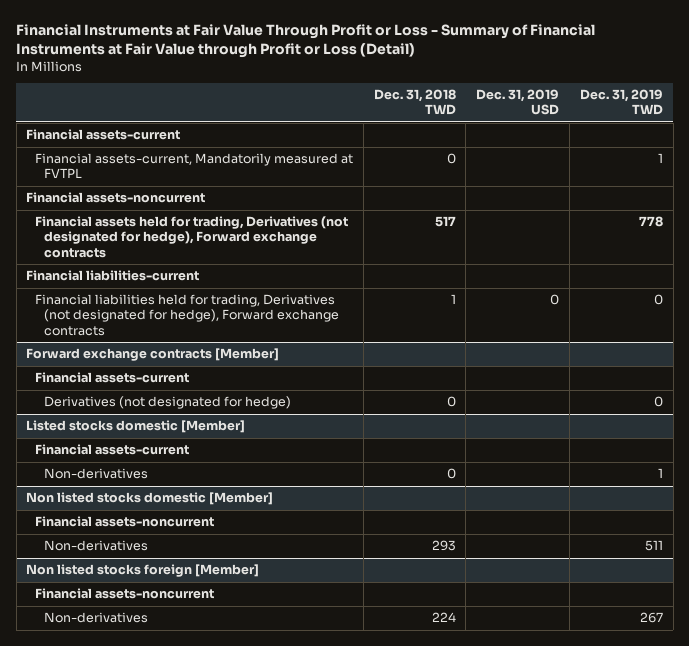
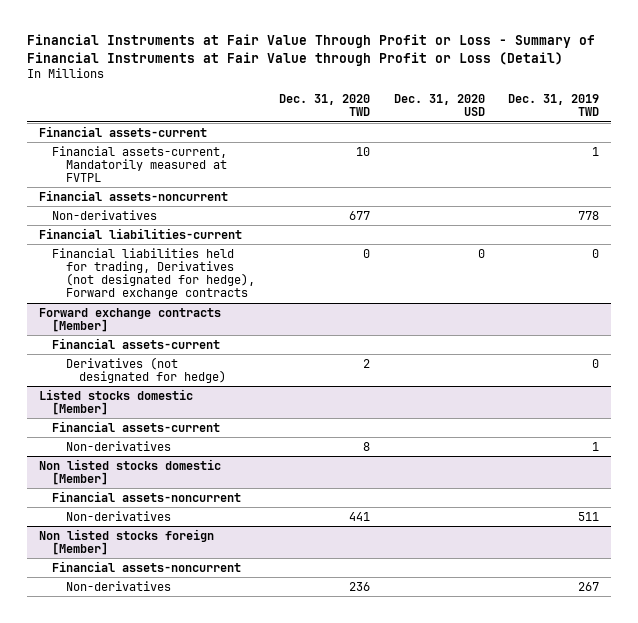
[373,89,456,116] Dec. 31, 2018 TWD -> none
[476,89,560,116] Dec. 31, 2019 USD -> none
none -> [278,94,370,117] Dec. 31, 2020 TWD
none -> [393,94,485,117] Dec. 31, 2020 USD
[35,216,349,258] Financial assets held for trading, Derivatives (not designated for hedge), Forward exchange contracts -> [52,209,158,220] Non-derivatives

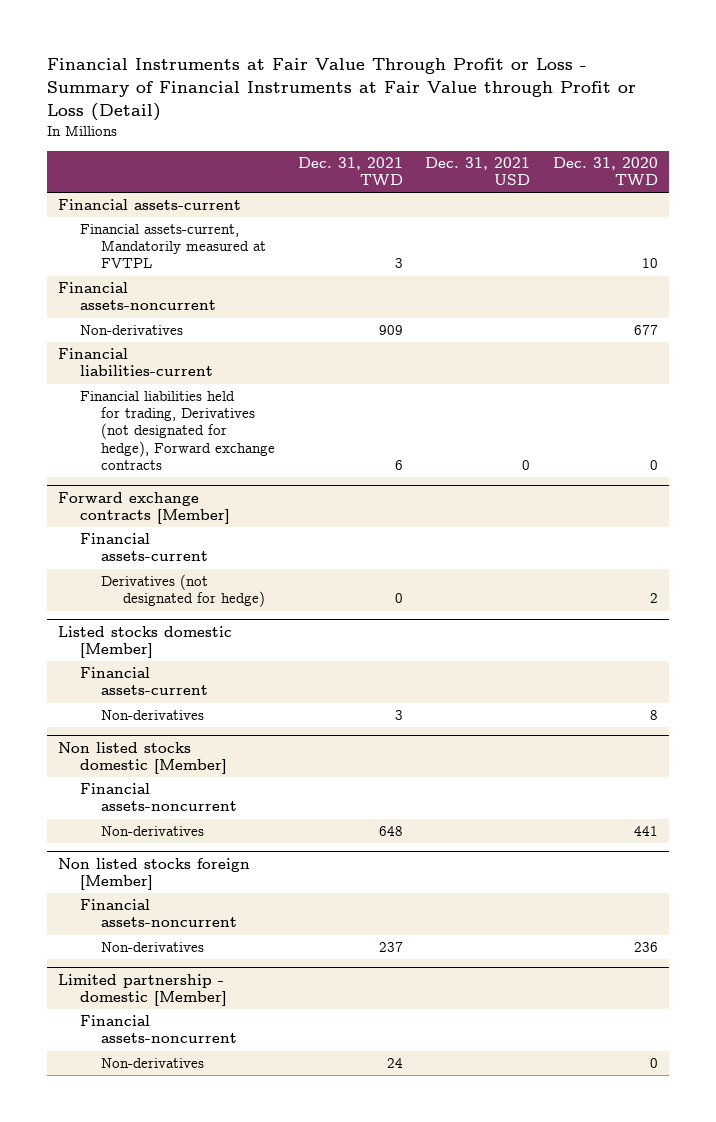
[393,94,485,117] Dec. 31, 2020 USD -> none
[508,94,600,117] Dec. 31, 2019 TWD -> none
none -> [297,156,403,186] Dec. 31, 2021 TWD
none -> [425,156,531,185] Dec. 31, 2021 USD
none -> [58,973,227,1006] Limited partnership - domestic [Member]
none -> [79,1015,238,1044] Financial assets-noncurrent
none -> [101,1058,205,1069] Non-derivatives

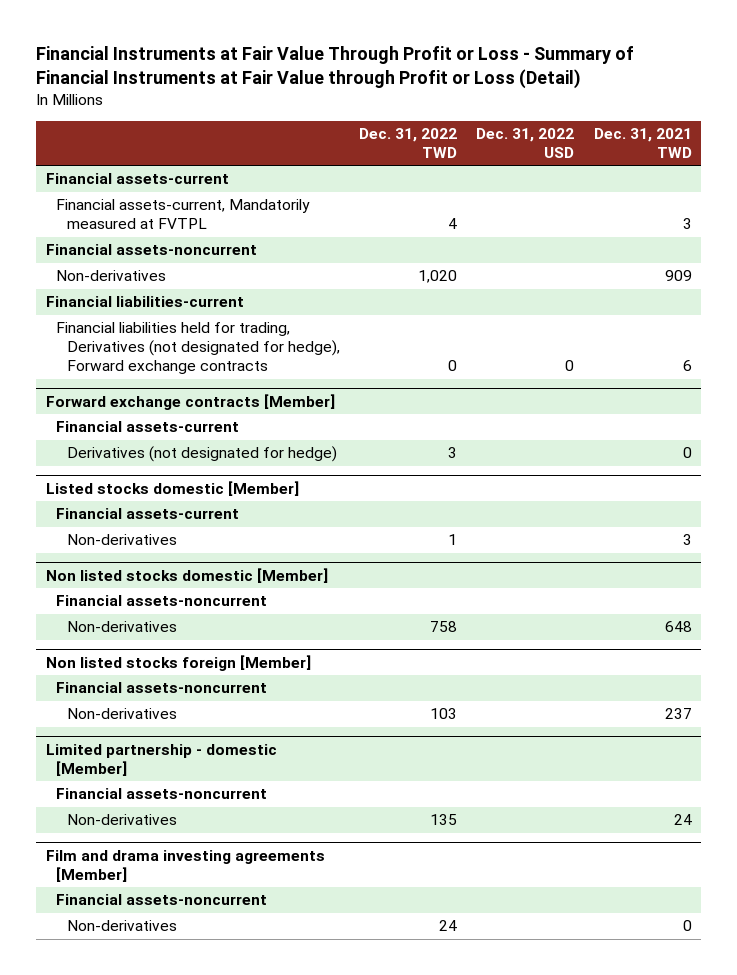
[425,156,531,185] Dec. 31, 2021 USD -> none
[552,156,658,186] Dec. 31, 2020 TWD -> none
none -> [359,127,458,158] Dec. 31, 2022 TWD
none -> [476,127,575,158] Dec. 31, 2022 USD
none -> [45,849,325,882] Film and drama investing agreements [Member]
none -> [56,894,268,906] Financial assets-noncurrent
none -> [67,920,178,932] Non-derivatives

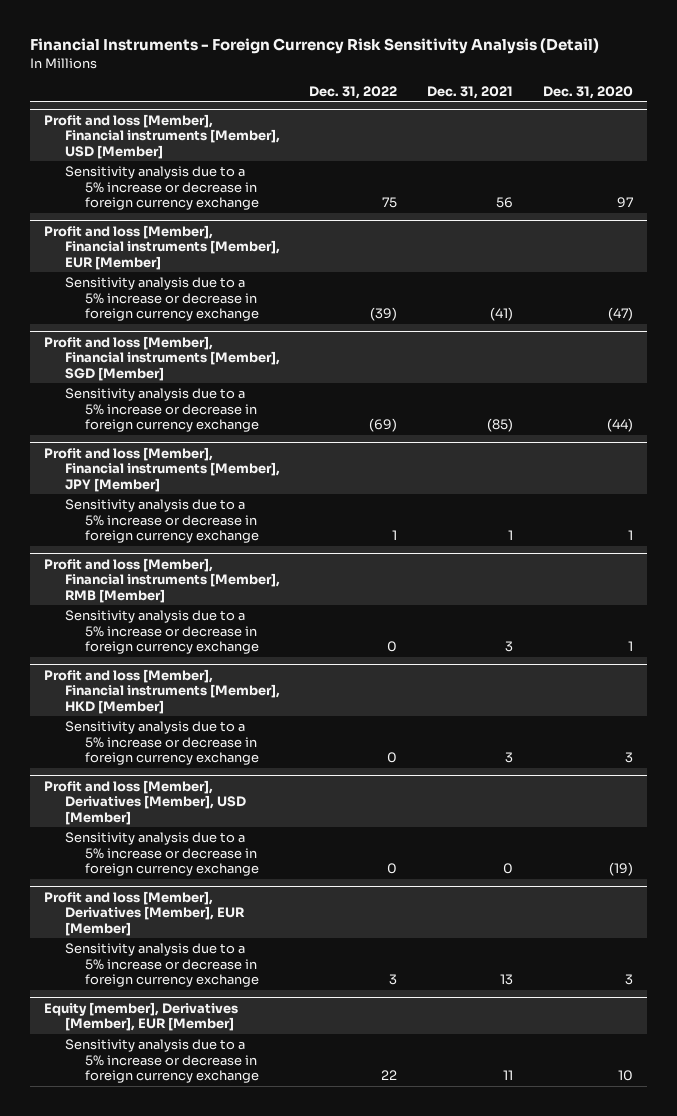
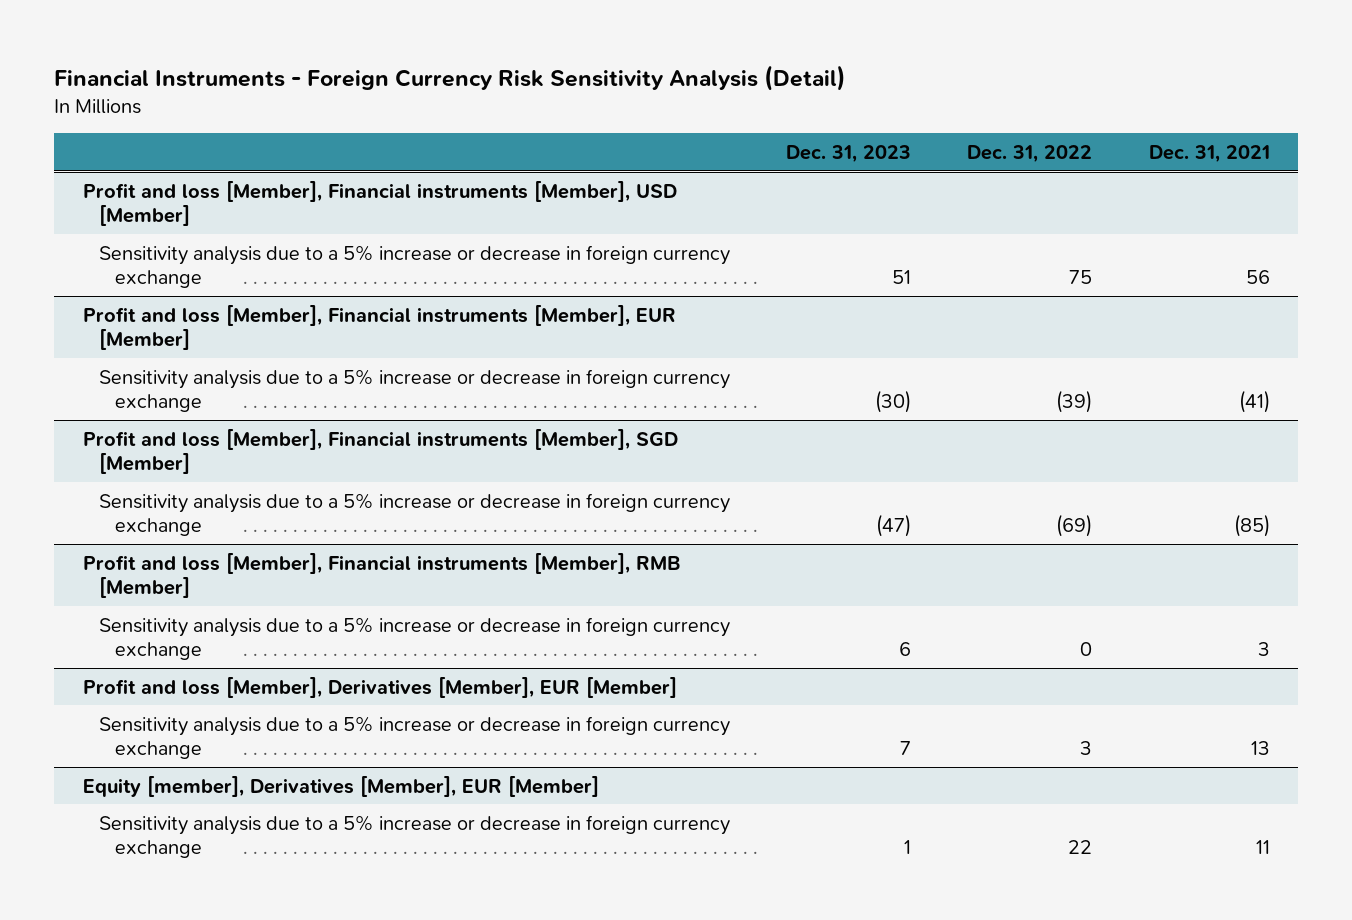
[542,85,633,99] Dec. 31, 2020 -> none
none -> [786,144,912,163] Dec. 31, 2023
[44,446,280,492] Profit and loss [Member], Financial instruments [Member], JPY [Member] -> none
[64,499,260,544] Sensitivity analysis due to a 5% increase or decrease in foreign currency exchange -> none
[44,668,280,714] Profit and loss [Member], Financial instruments [Member], HKD [Member] -> none
[64,721,260,766] Sensitivity analysis due to a 5% increase or decrease in foreign currency exchange -> none
[44,779,246,825] Profit and loss [Member], Derivatives [Member], USD [Member] -> none
[64,832,260,877] Sensitivity analysis due to a 5% increase or decrease in foreign currency exchange -> none

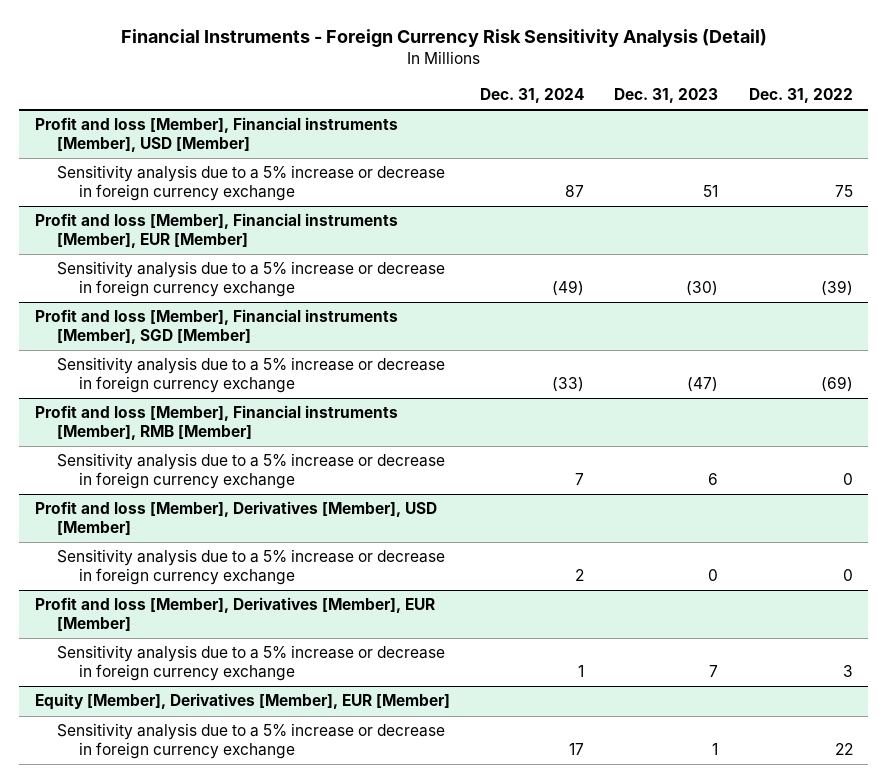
[1148,144,1270,163] Dec. 31, 2021 -> none
none -> [479,88,584,104] Dec. 31, 2024
none -> [34,501,437,535] Profit and loss [Member], Derivatives [Member], USD [Member]
none -> [56,549,445,585] Sensitivity analysis due to a 5% increase or decrease in foreign currency exchange
[82,775,599,797] Equity [member], Derivatives [Member], EUR [Member] -> [34,693,450,711] Equity [Member], Derivatives [Member], EUR [Member]

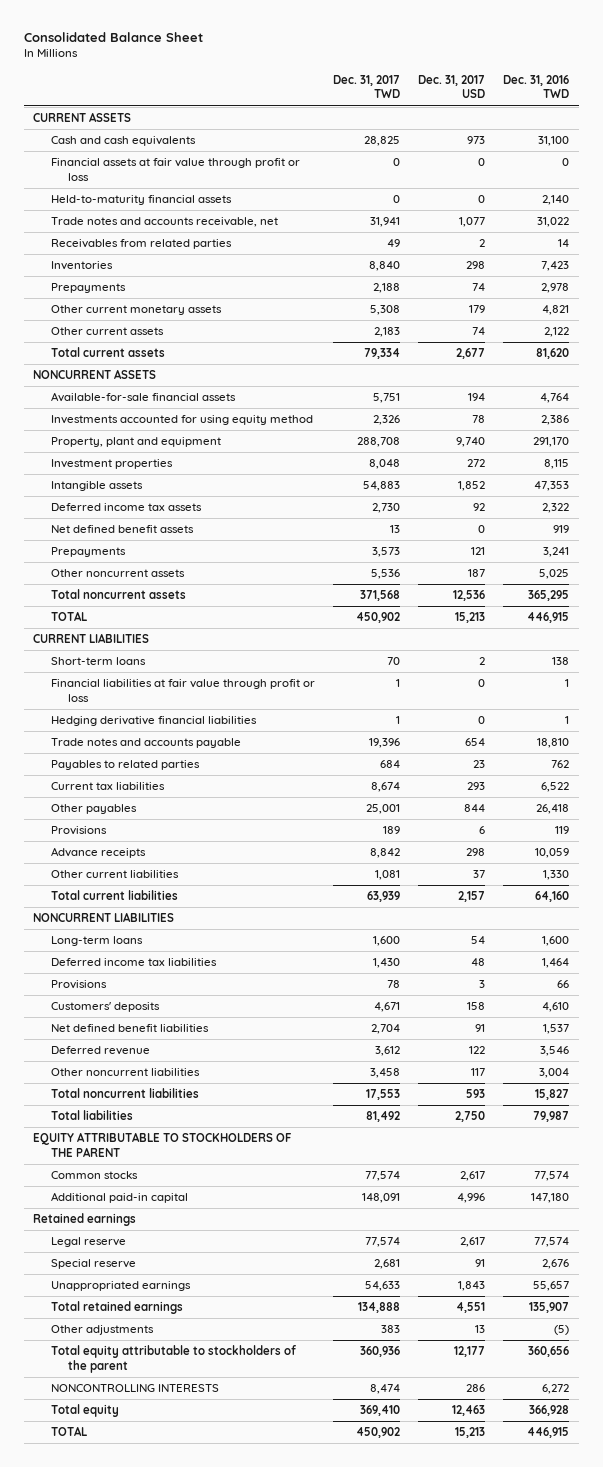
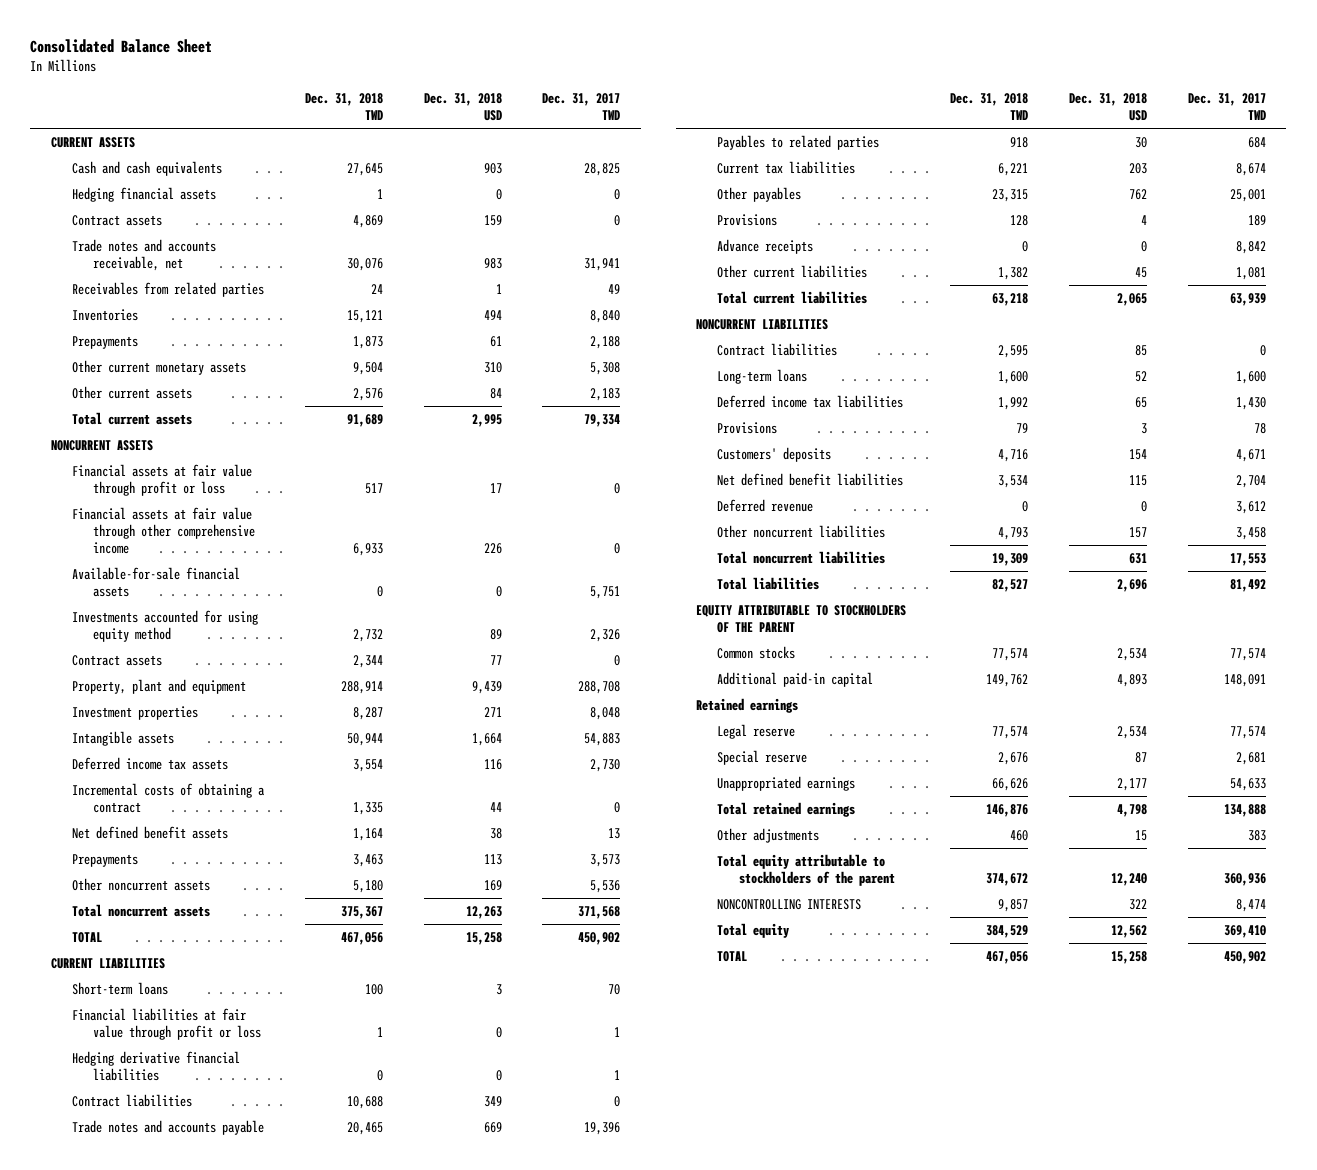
[418,74,486,99] Dec. 31, 2017 USD -> none
[503,74,570,99] Dec. 31, 2016 TWD -> none
none -> [304,93,383,121] Dec. 31, 2018 TWD
none -> [423,93,502,122] Dec. 31, 2018 USD
[50,195,232,206] Held-to-maturity financial assets -> none
none -> [72,187,217,203] Hedging financial assets
none -> [72,215,163,227] Contract assets
[50,158,300,181] Financial assets at fair value through profit or loss -> [72,464,253,497] Financial assets at fair value through profit or loss
none -> [72,507,256,555] Financial assets at fair value through other comprehensive income
none -> [72,655,163,667] Contract assets
none -> [72,783,266,814] Incremental costs of obtaining a contract
none -> [72,1094,193,1108] Contract liabilities
none -> [717,343,838,357] Contract liabilities

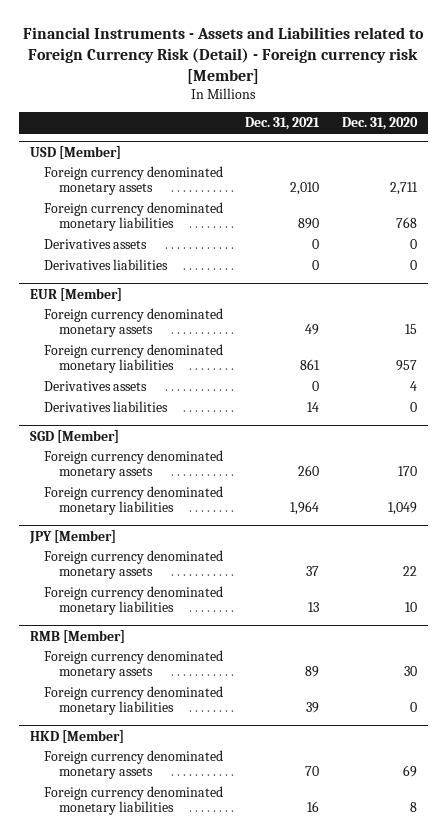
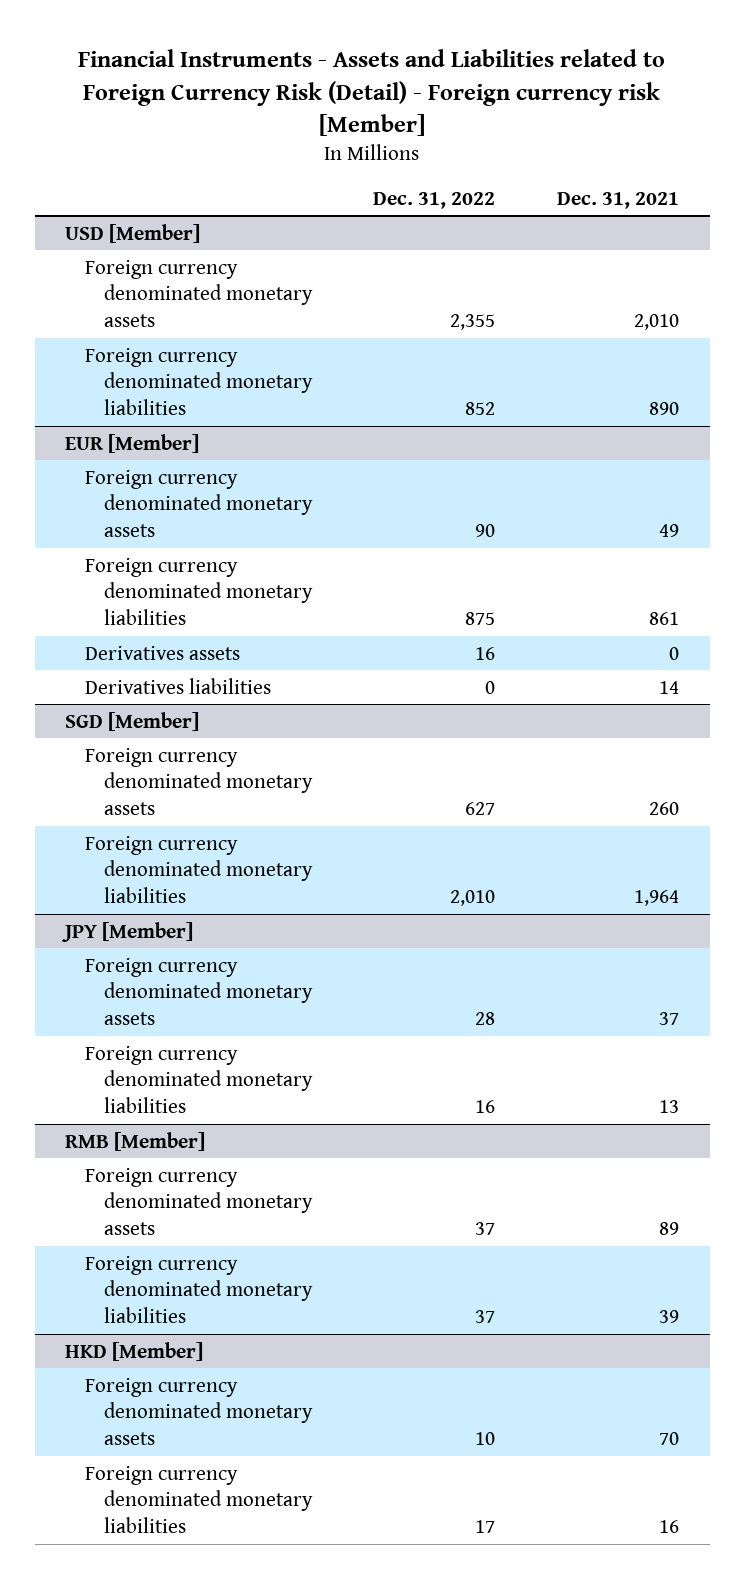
[341,117,418,131] Dec. 31, 2020 -> none
none -> [373,191,496,209] Dec. 31, 2022
[44,238,148,249] Derivatives assets -> none
[44,258,169,270] Derivatives liabilities -> none

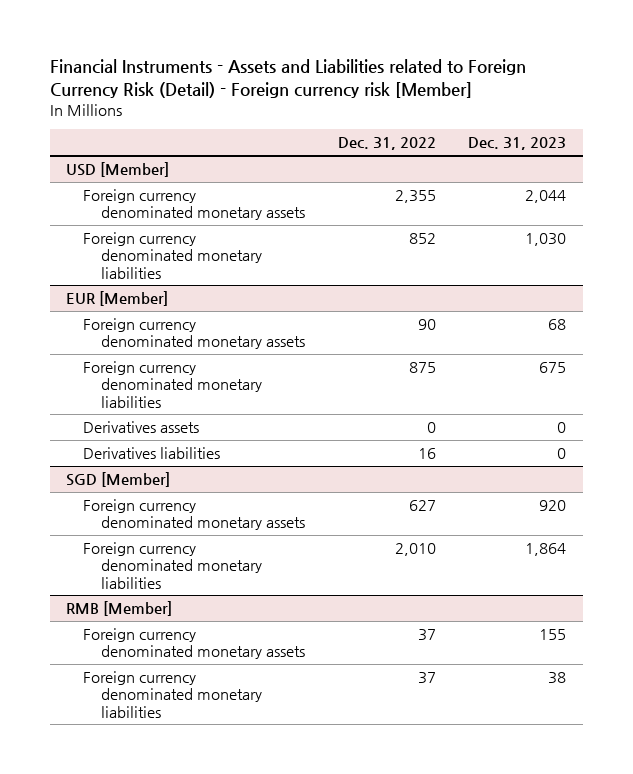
[556,191,679,209] Dec. 31, 2021 -> none
none -> [468,137,567,151] Dec. 31, 2023
[475,646,496,660] 16 -> [426,422,436,434] 0
[485,680,496,694] 0 -> [417,448,436,460] 16
[62,921,194,942] JPY [Member] -> none
[84,957,313,1026] Foreign currency denominated monetary assets -> none
[84,1045,313,1114] Foreign currency denominated monetary liabilities -> none
[65,1341,204,1361] HKD [Member] -> none
[84,1377,313,1446] Foreign currency denominated monetary assets -> none
[84,1465,313,1534] Foreign currency denominated monetary liabilities -> none

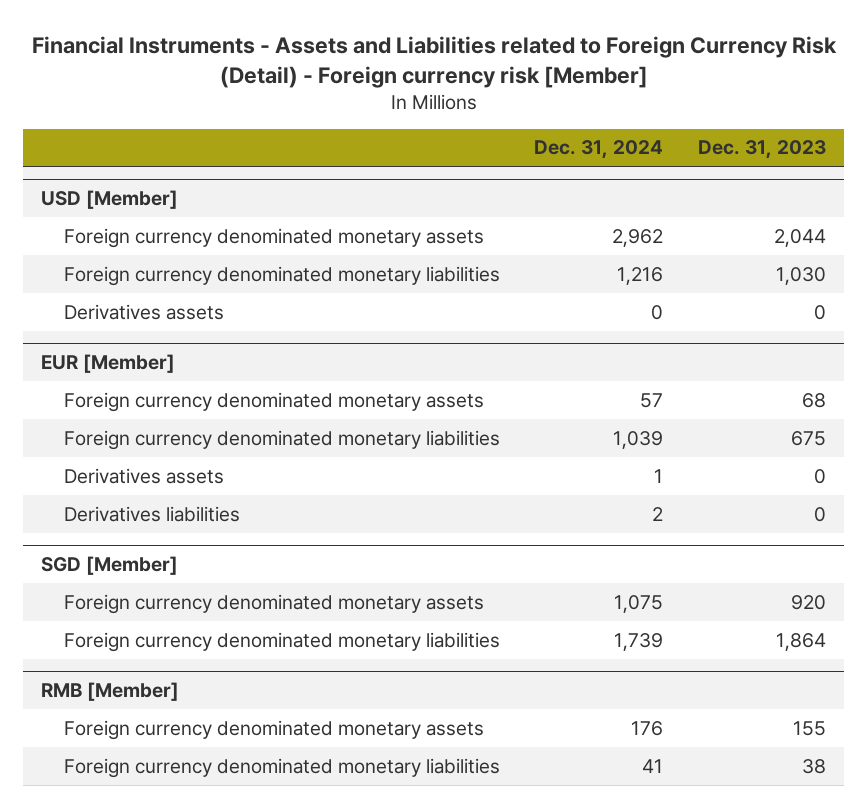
[337,137,436,151] Dec. 31, 2022 -> none
none -> [534,140,664,160] Dec. 31, 2024
none -> [63,303,224,320] Derivatives assets

